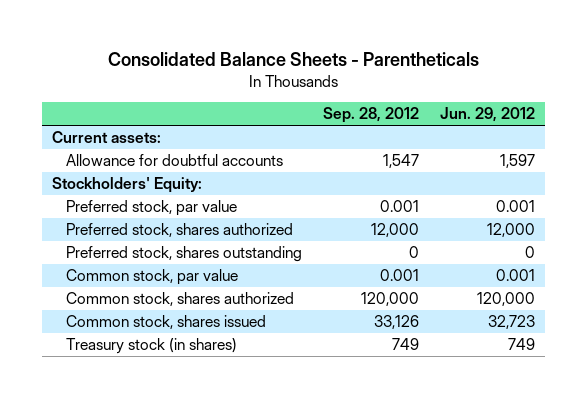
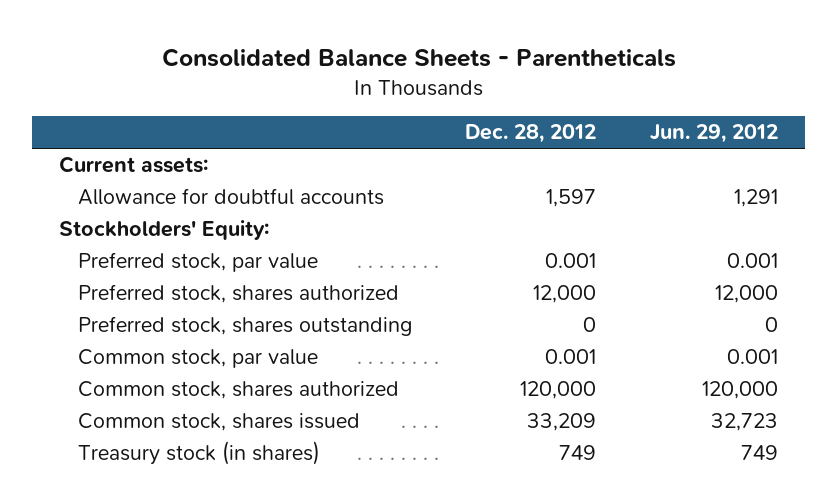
[323,107,420,124] Sep. 28, 2012 -> none
none -> [465,124,597,144] Dec. 28, 2012
[500,154,536,169] 1,597 -> [734,189,779,208] 1,291

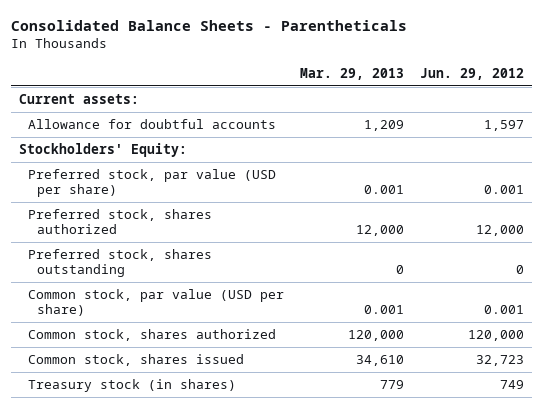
[465,124,597,144] Dec. 28, 2012 -> none
none -> [300,67,405,80] Mar. 29, 2013
[734,189,779,208] 1,291 -> [483,120,524,132] 1,597
[77,252,318,273] Preferred stock, par value -> [28,169,277,197] Preferred stock, par value (USD per share)
[77,349,318,369] Common stock, par value -> [28,289,285,316] Common stock, par value (USD per share)

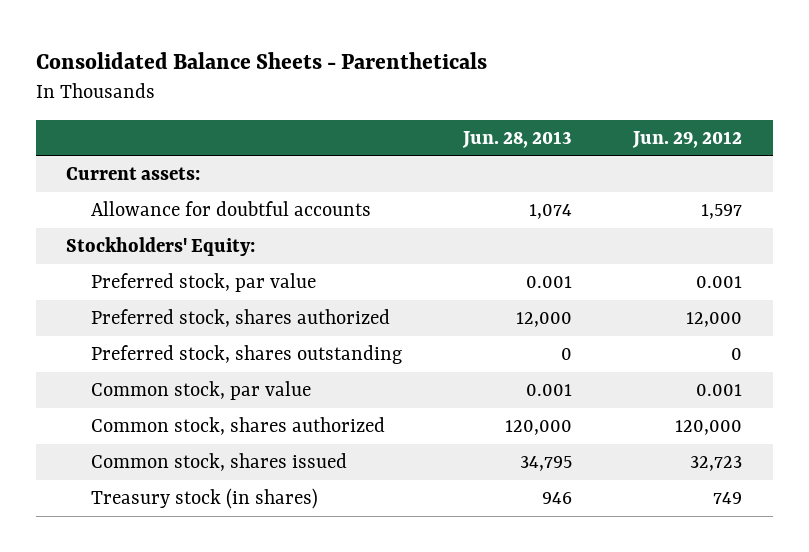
[300,67,405,80] Mar. 29, 2013 -> none
none -> [462,130,573,148] Jun. 28, 2013
[28,169,277,197] Preferred stock, par value (USD per share) -> [91,272,317,292] Preferred stock, par value
[28,289,285,316] Common stock, par value (USD per share) -> [91,380,312,400] Common stock, par value

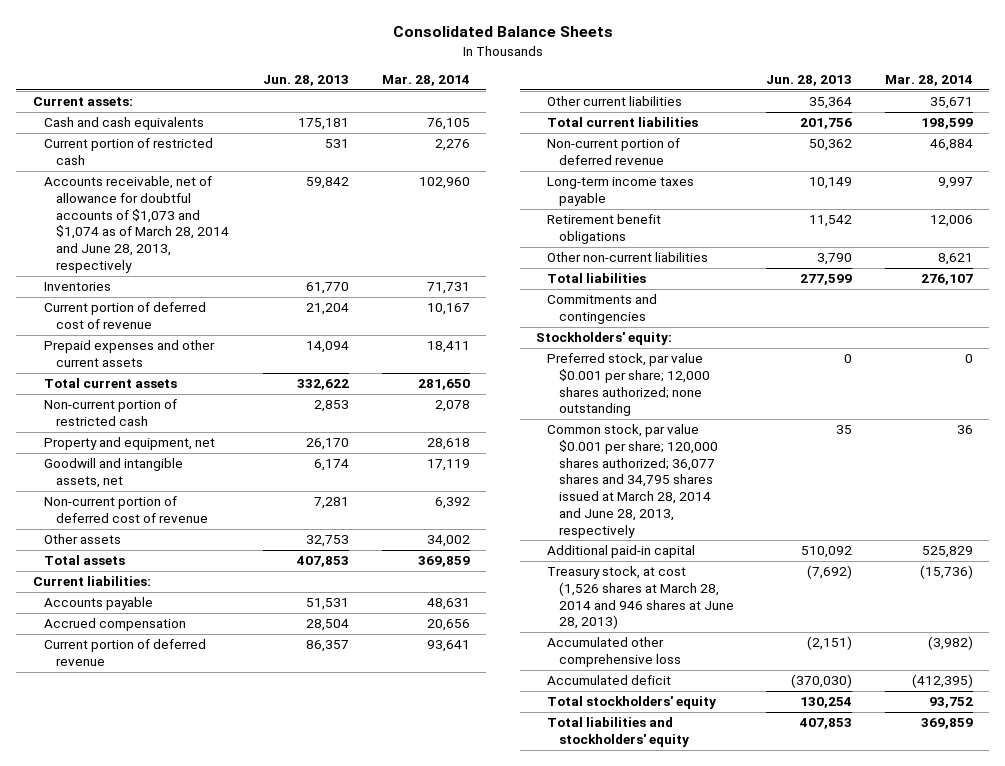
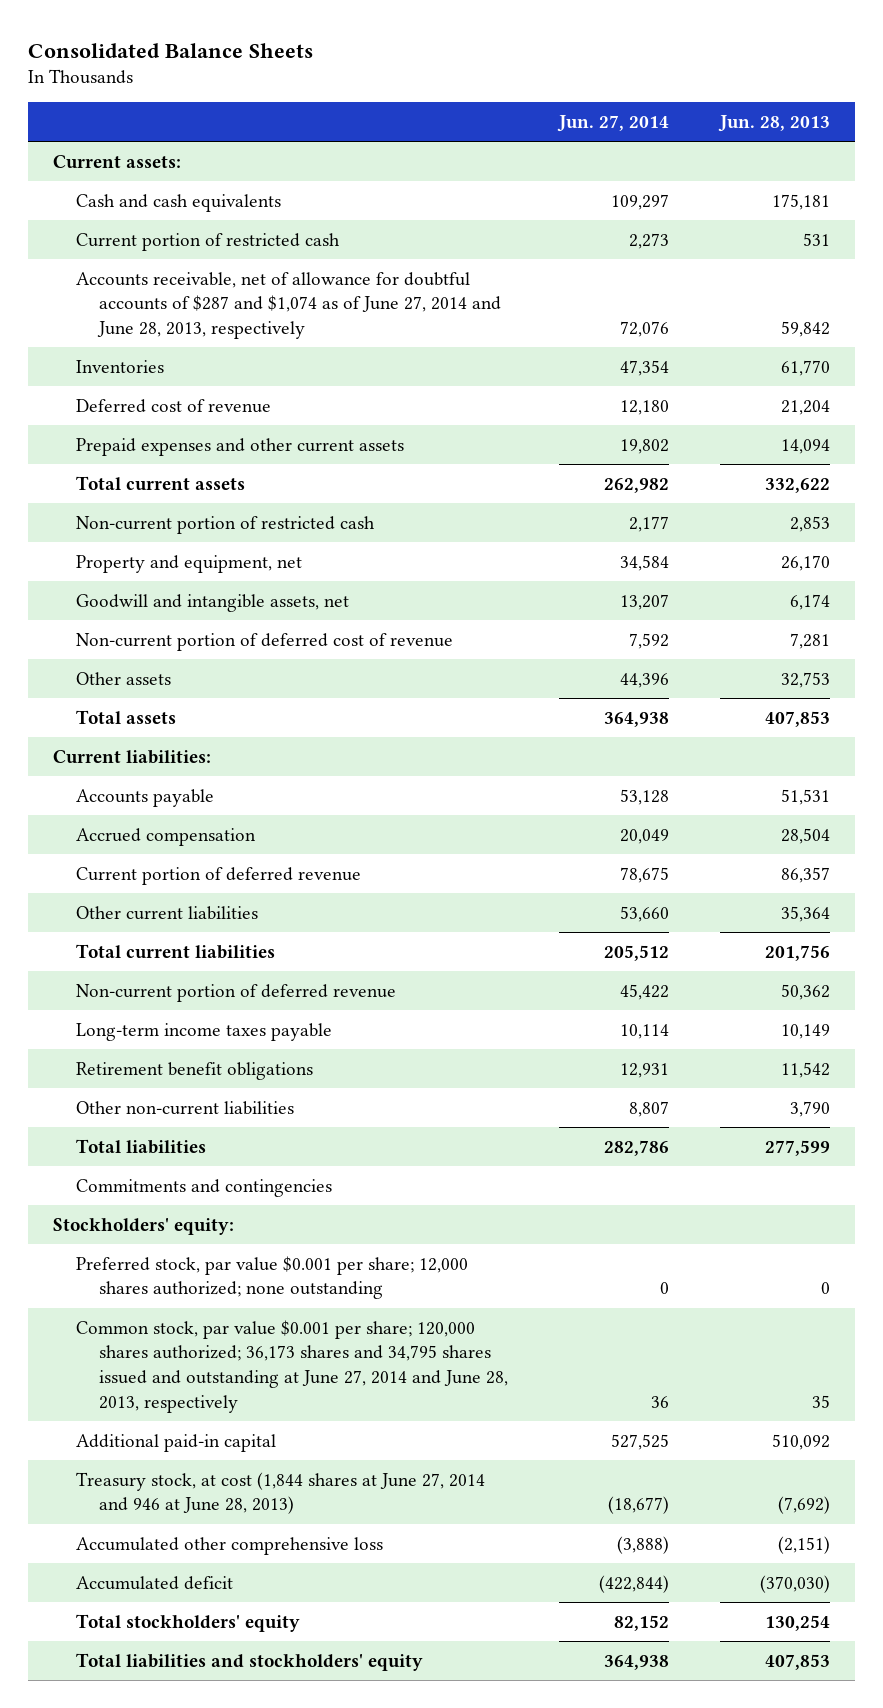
[381,75,470,87] Mar. 28, 2014 -> none
none -> [556,114,669,132] Jun. 27, 2014
[44,176,229,273] Accounts receivable, net of allowance for doubtful accounts of $1,073 and $1,074 as of March 28, 2014 and June 28, 2013, respectively -> [76,271,502,339] Accounts receivable, net of allowance for doubtful accounts of $287 and $1,074 as of June 27, 2014 and June 28, 2013, respectively
[44,302,207,329] Current portion of deferred cost of revenue -> [76,398,272,413] Deferred cost of revenue
[547,424,719,538] Common stock, par value $0.001 per share; 120,000 shares authorized; 36,077 shares and 34,795 shares issued at March 28, 2014 and June 28, 2013, respectively -> [76,1319,509,1413] Common stock, par value $0.001 per share; 120,000 shares authorized; 36,173 shares and 34,795 shares issued and outstanding at June 27, 2014 and June 28, 2013, respectively
[547,566,735,630] Treasury stock, at cost (1,526 shares at March 28, 2014 and 946 shares at June 28, 2013) -> [76,1471,486,1515] Treasury stock, at cost (1,844 shares at June 27, 2014 and 946 at June 28, 2013)

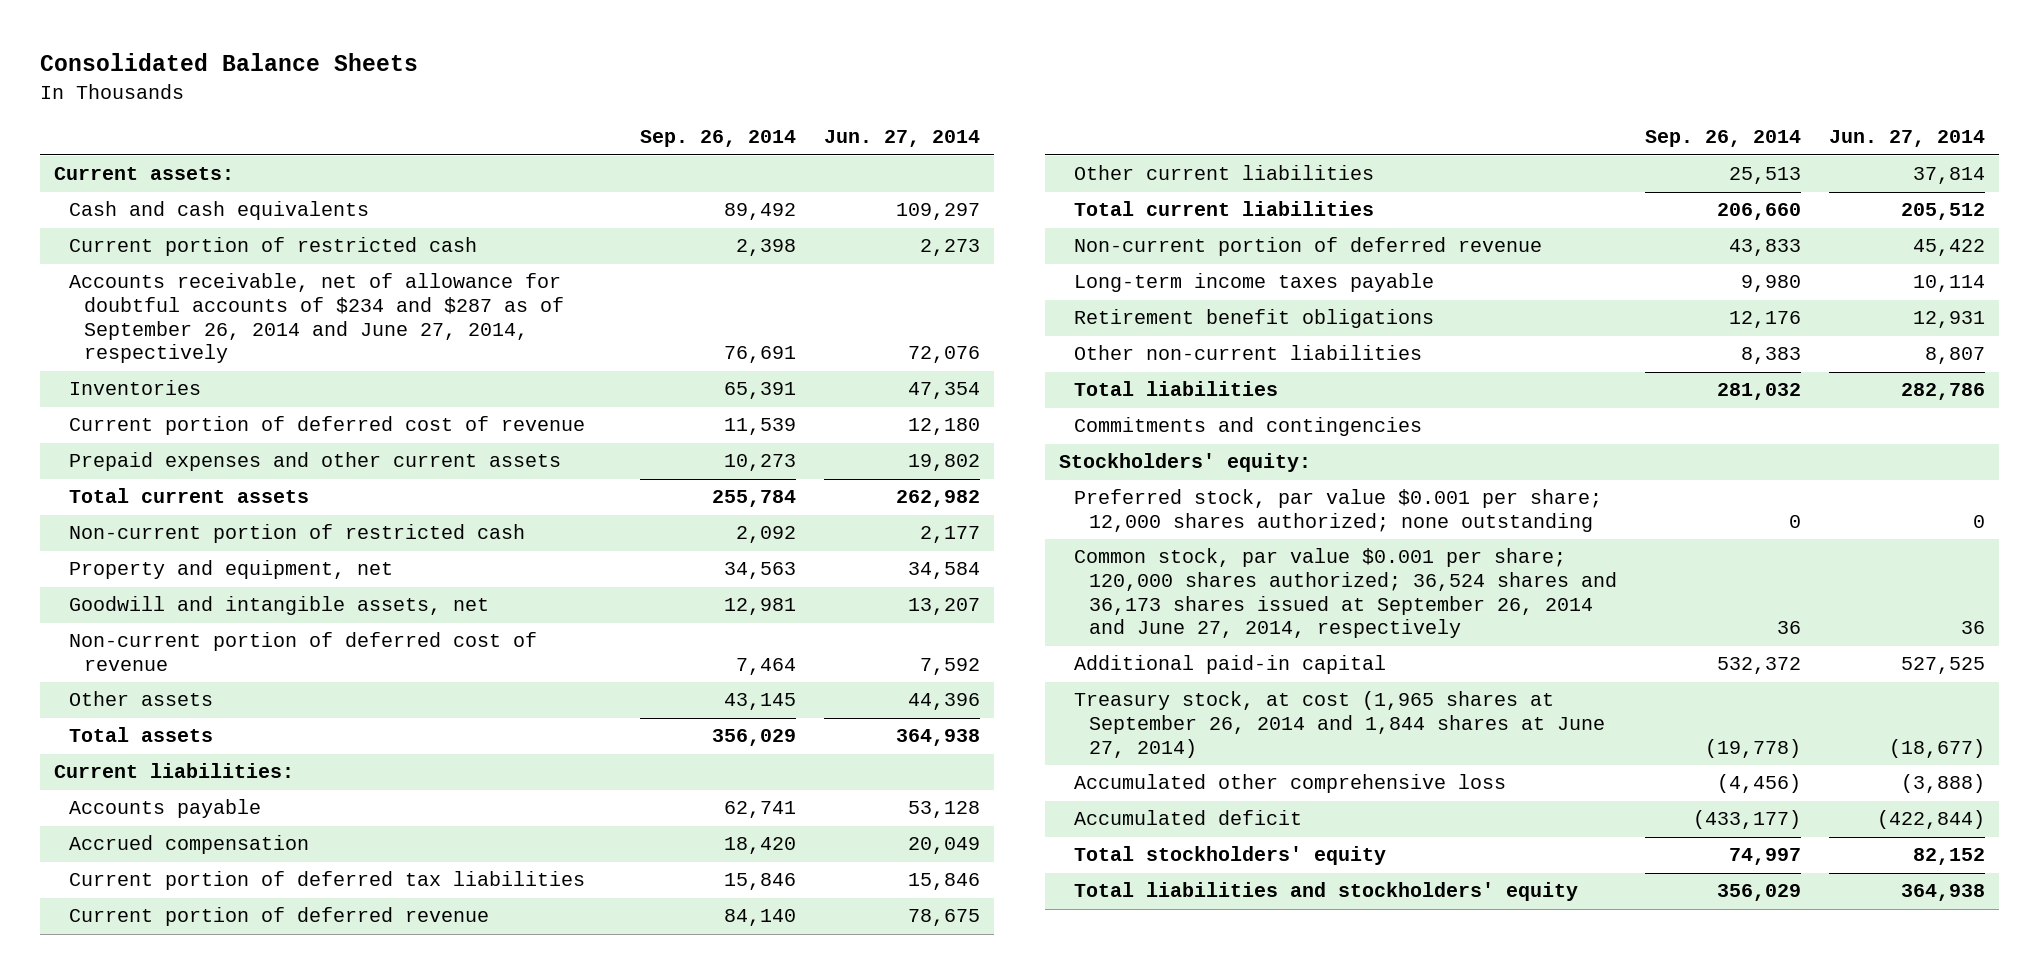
[717,114,830,132] Jun. 28, 2013 -> none
none -> [640,130,797,148] Sep. 26, 2014
[76,271,502,339] Accounts receivable, net of allowance for doubtful accounts of $287 and $1,074 as of June 27, 2014 and June 28, 2013, respectively -> [69,273,564,364] Accounts receivable, net of allowance for doubtful accounts of $234 and $287 as of September 26, 2014 and June 27, 2014, respectively
[76,398,272,413] Deferred cost of revenue -> [69,416,586,436] Current portion of deferred cost of revenue
none -> [69,871,586,891] Current portion of deferred tax liabilities
[619,905,669,922] 53,660 -> [1913,167,1986,185] 37,814
[76,1319,509,1413] Common stock, par value $0.001 per share; 120,000 shares authorized; 36,173 shares and 34,795 shares issued and outstanding at June 27, 2014 and June 28, 2013, respectively -> [1073,548,1617,639] Common stock, par value $0.001 per share; 120,000 shares authorized; 36,524 shares and 36,173 shares issued at September 26, 2014 and June 27, 2014, respectively
[76,1471,486,1515] Treasury stock, at cost (1,844 shares at June 27, 2014 and 946 at June 28, 2013) -> [1073,691,1605,758] Treasury stock, at cost (1,965 shares at September 26, 2014 and 1,844 shares at June 27, 2014)

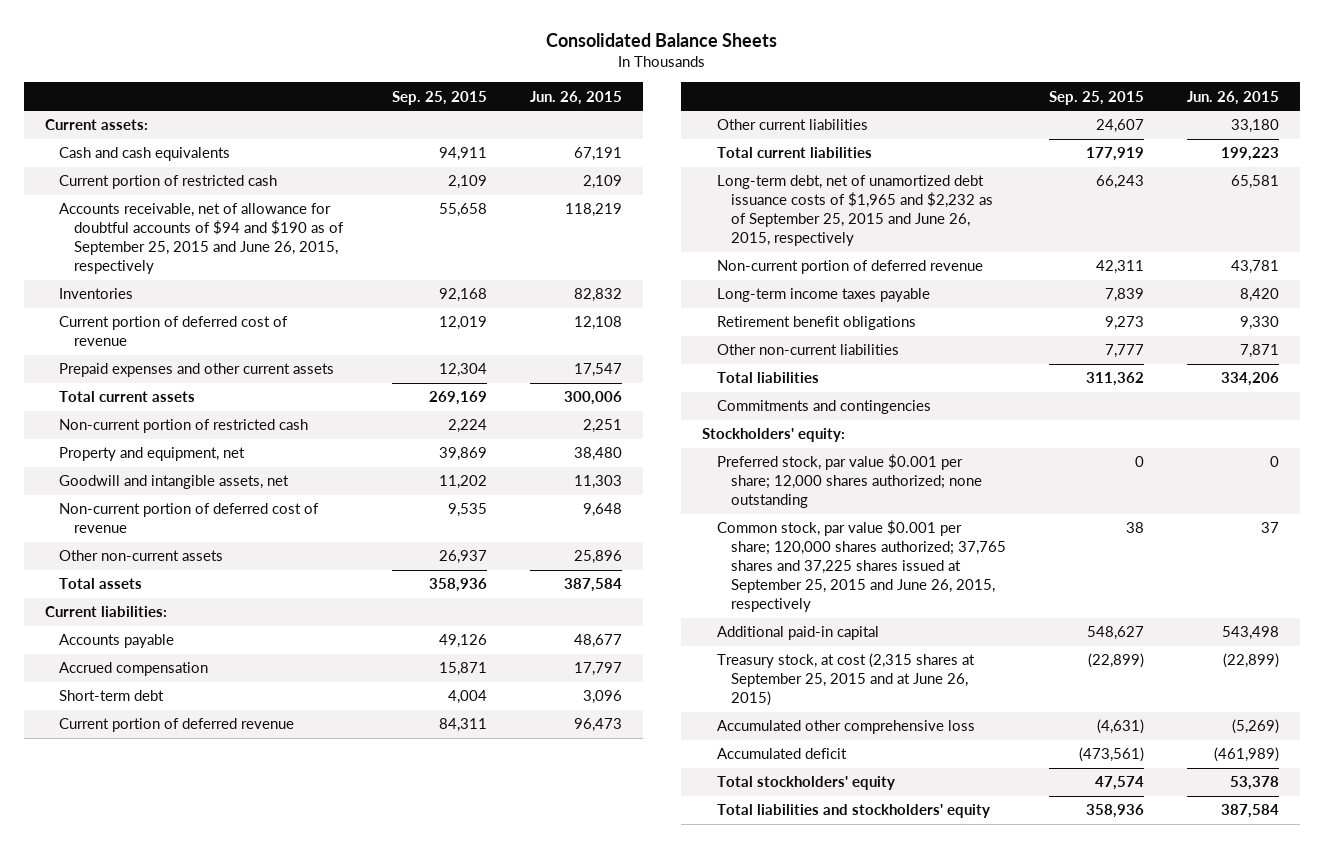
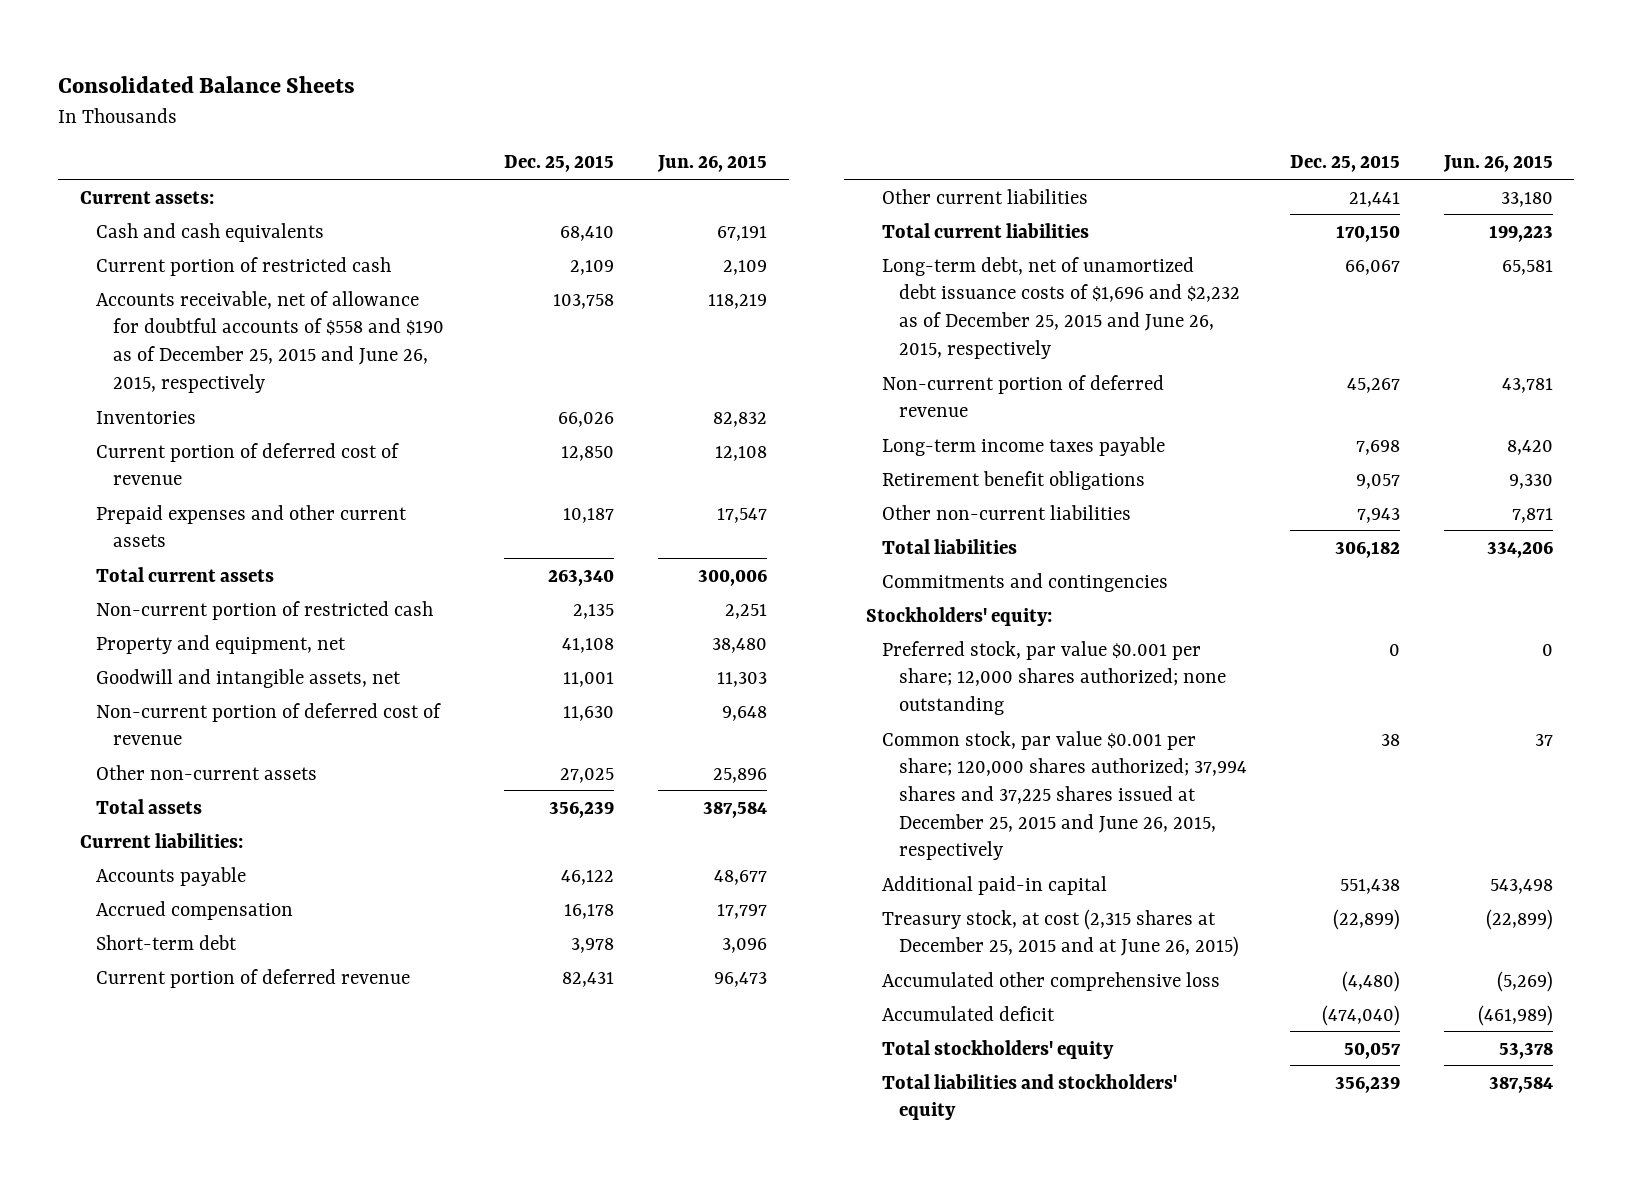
[391,90,487,105] Sep. 25, 2015 -> none
none -> [504,155,615,173] Dec. 25, 2015
[59,203,344,275] Accounts receivable, net of allowance for doubtful accounts of $94 and $190 as of September 25, 2015 and June 26, 2015, respectively -> [96,290,444,393] Accounts receivable, net of allowance for doubtful accounts of $558 and $190 as of December 25, 2015 and June 26, 2015, respectively
[716,175,993,247] Long-term debt, net of unamortized debt issuance costs of $1,965 and $2,232 as of September 25, 2015 and June 26, 2015, respectively -> [882,256,1240,359] Long-term debt, net of unamortized debt issuance costs of $1,696 and $2,232 as of December 25, 2015 and June 26, 2015, respectively
[716,520,1006,613] Common stock, par value $0.001 per share; 120,000 shares authorized; 37,765 shares and 37,225 shares issued at September 25, 2015 and June 26, 2015, respectively -> [882,730,1247,861] Common stock, par value $0.001 per share; 120,000 shares authorized; 37,994 shares and 37,225 shares issued at December 25, 2015 and June 26, 2015, respectively
[716,653,975,707] Treasury stock, at cost (2,315 shares at September 25, 2015 and at June 26, 2015) -> [882,908,1239,958] Treasury stock, at cost (2,315 shares at December 25, 2015 and at June 26, 2015)

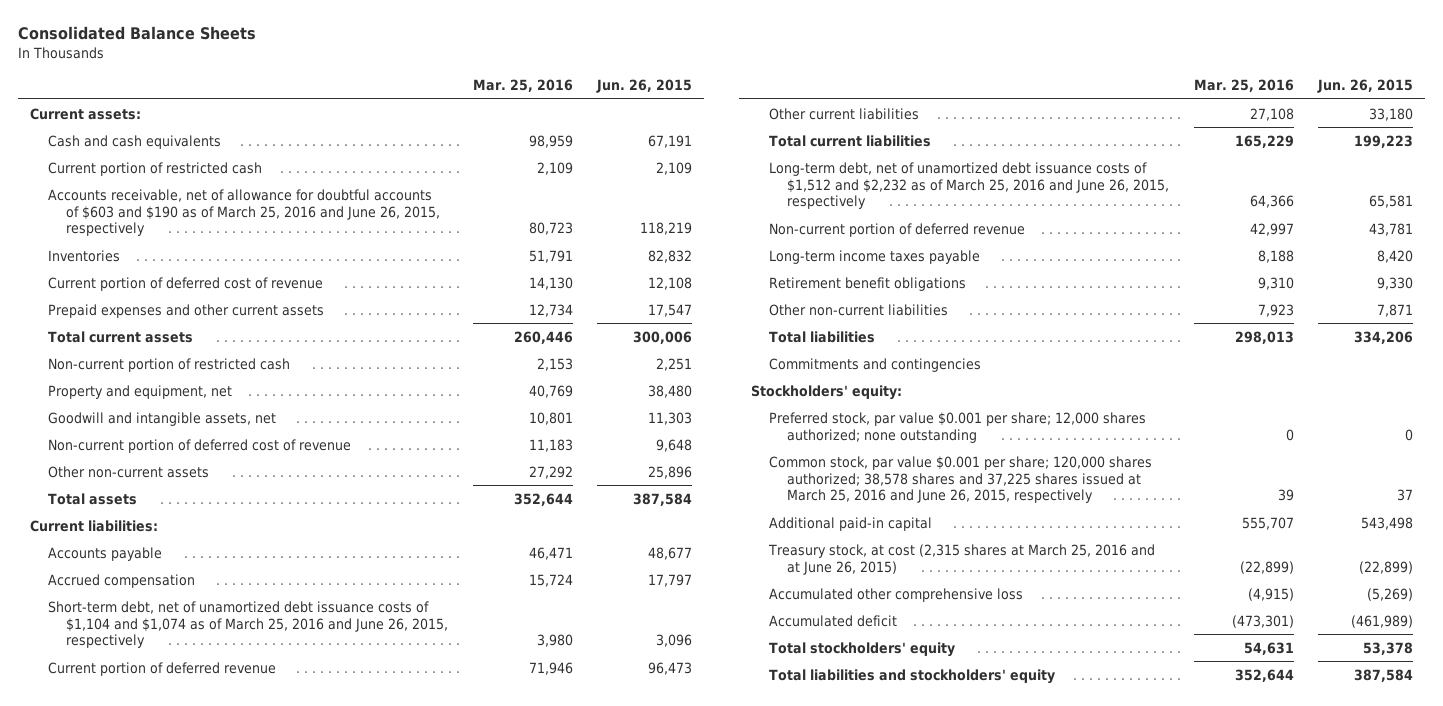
[504,155,615,173] Dec. 25, 2015 -> none
none -> [472,79,573,93] Mar. 25, 2016
[96,290,444,393] Accounts receivable, net of allowance for doubtful accounts of $558 and $190 as of December 25, 2015 and June 26, 2015, respectively -> [48,188,441,237] Accounts receivable, net of allowance for doubtful accounts of $603 and $190 as of March 25, 2016 and June 26, 2015, respectively
[96,934,238,950] Short-term debt -> [48,600,449,649] Short-term debt, net of unamortized debt issuance costs of $1,104 and $1,074 as of March 25, 2016 and June 26, 2015, respectively
[882,256,1240,359] Long-term debt, net of unamortized debt issuance costs of $1,696 and $2,232 as of December 25, 2015 and June 26, 2015, respectively -> [769,161,1170,210] Long-term debt, net of unamortized debt issuance costs of $1,512 and $2,232 as of March 25, 2016 and June 26, 2015, respectively
[882,730,1247,861] Common stock, par value $0.001 per share; 120,000 shares authorized; 37,994 shares and 37,225 shares issued at December 25, 2015 and June 26, 2015, respectively -> [769,455,1153,504] Common stock, par value $0.001 per share; 120,000 shares authorized; 38,578 shares and 37,225 shares issued at March 25, 2016 and June 26, 2015, respectively
[882,908,1239,958] Treasury stock, at cost (2,315 shares at December 25, 2015 and at June 26, 2015) -> [768,543,1156,575] Treasury stock, at cost (2,315 shares at March 25, 2016 and at June 26, 2015)

